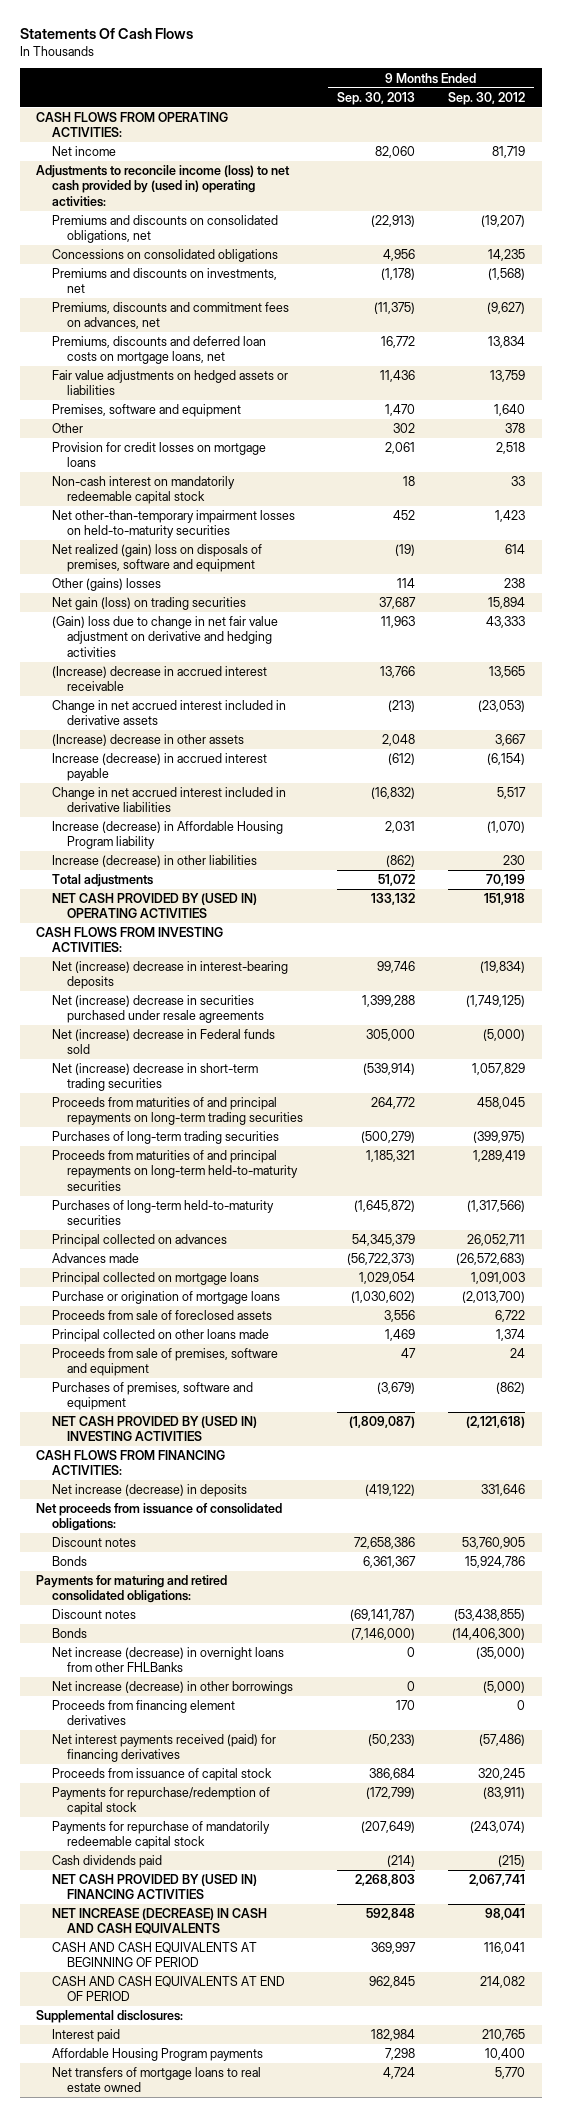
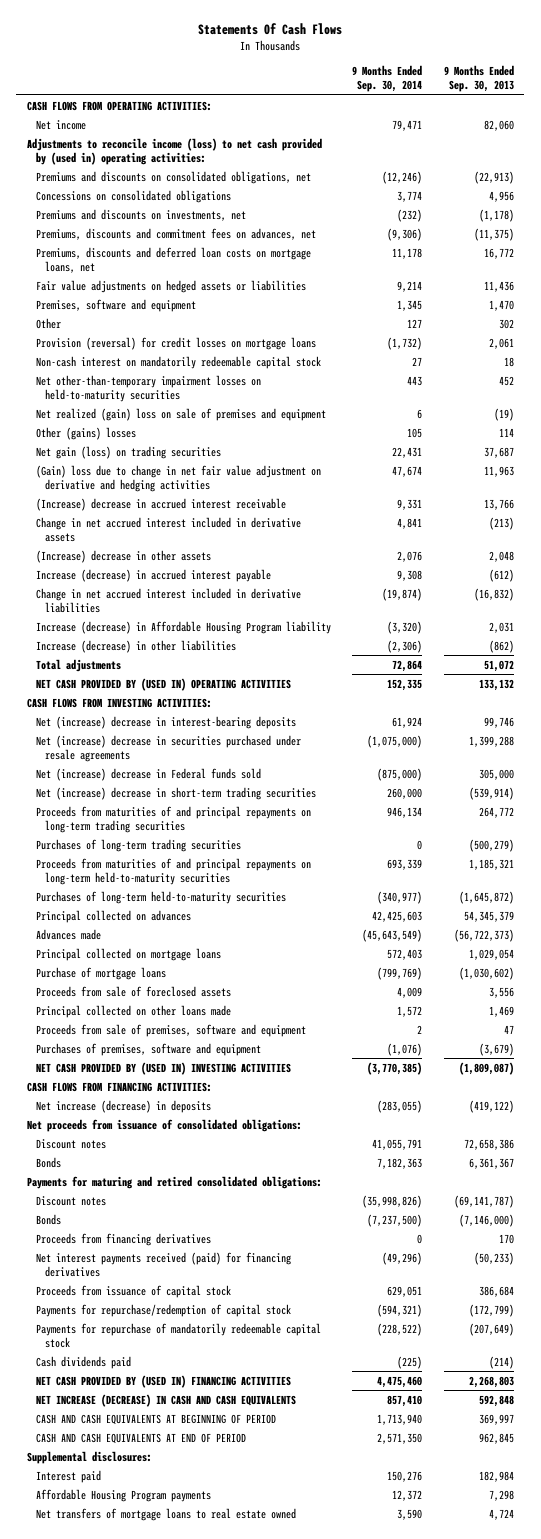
[448,91,526,105] Sep. 30, 2012 -> none
none -> [352,65,423,93] 9 Months Ended Sep. 30, 2014
[51,442,266,468] Provision for credit losses on mortgage loans -> [35,336,316,350] Provision (reversal) for credit losses on mortgage loans
[51,544,262,573] Net realized (gain) loss on disposals of premises, software and equipment -> [35,407,326,421] Net realized (gain) loss on sale of premises and equipment
[51,1291,280,1305] Purchase or origination of mortgage loans -> [35,966,166,980] Purchase of mortgage loans
[51,1647,284,1673] Net increase (decrease) in overnight loans from other FHLBanks -> none
[51,1681,293,1695] Net increase (decrease) in other borrowings -> none
[51,1700,235,1726] Proceeds from financing element derivatives -> [35,1232,211,1246] Proceeds from financing derivatives

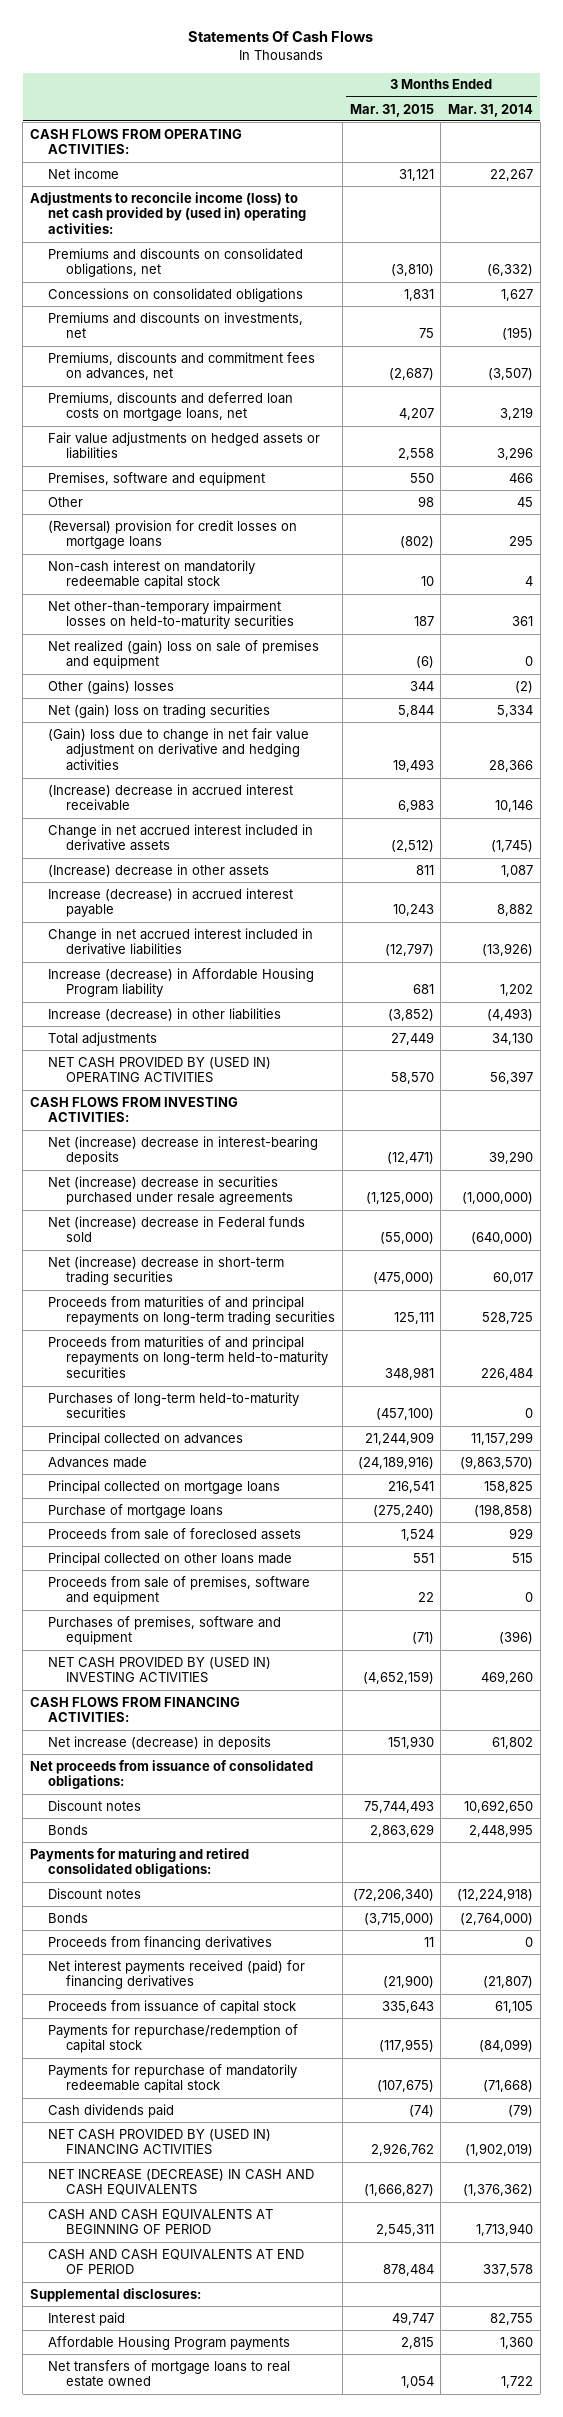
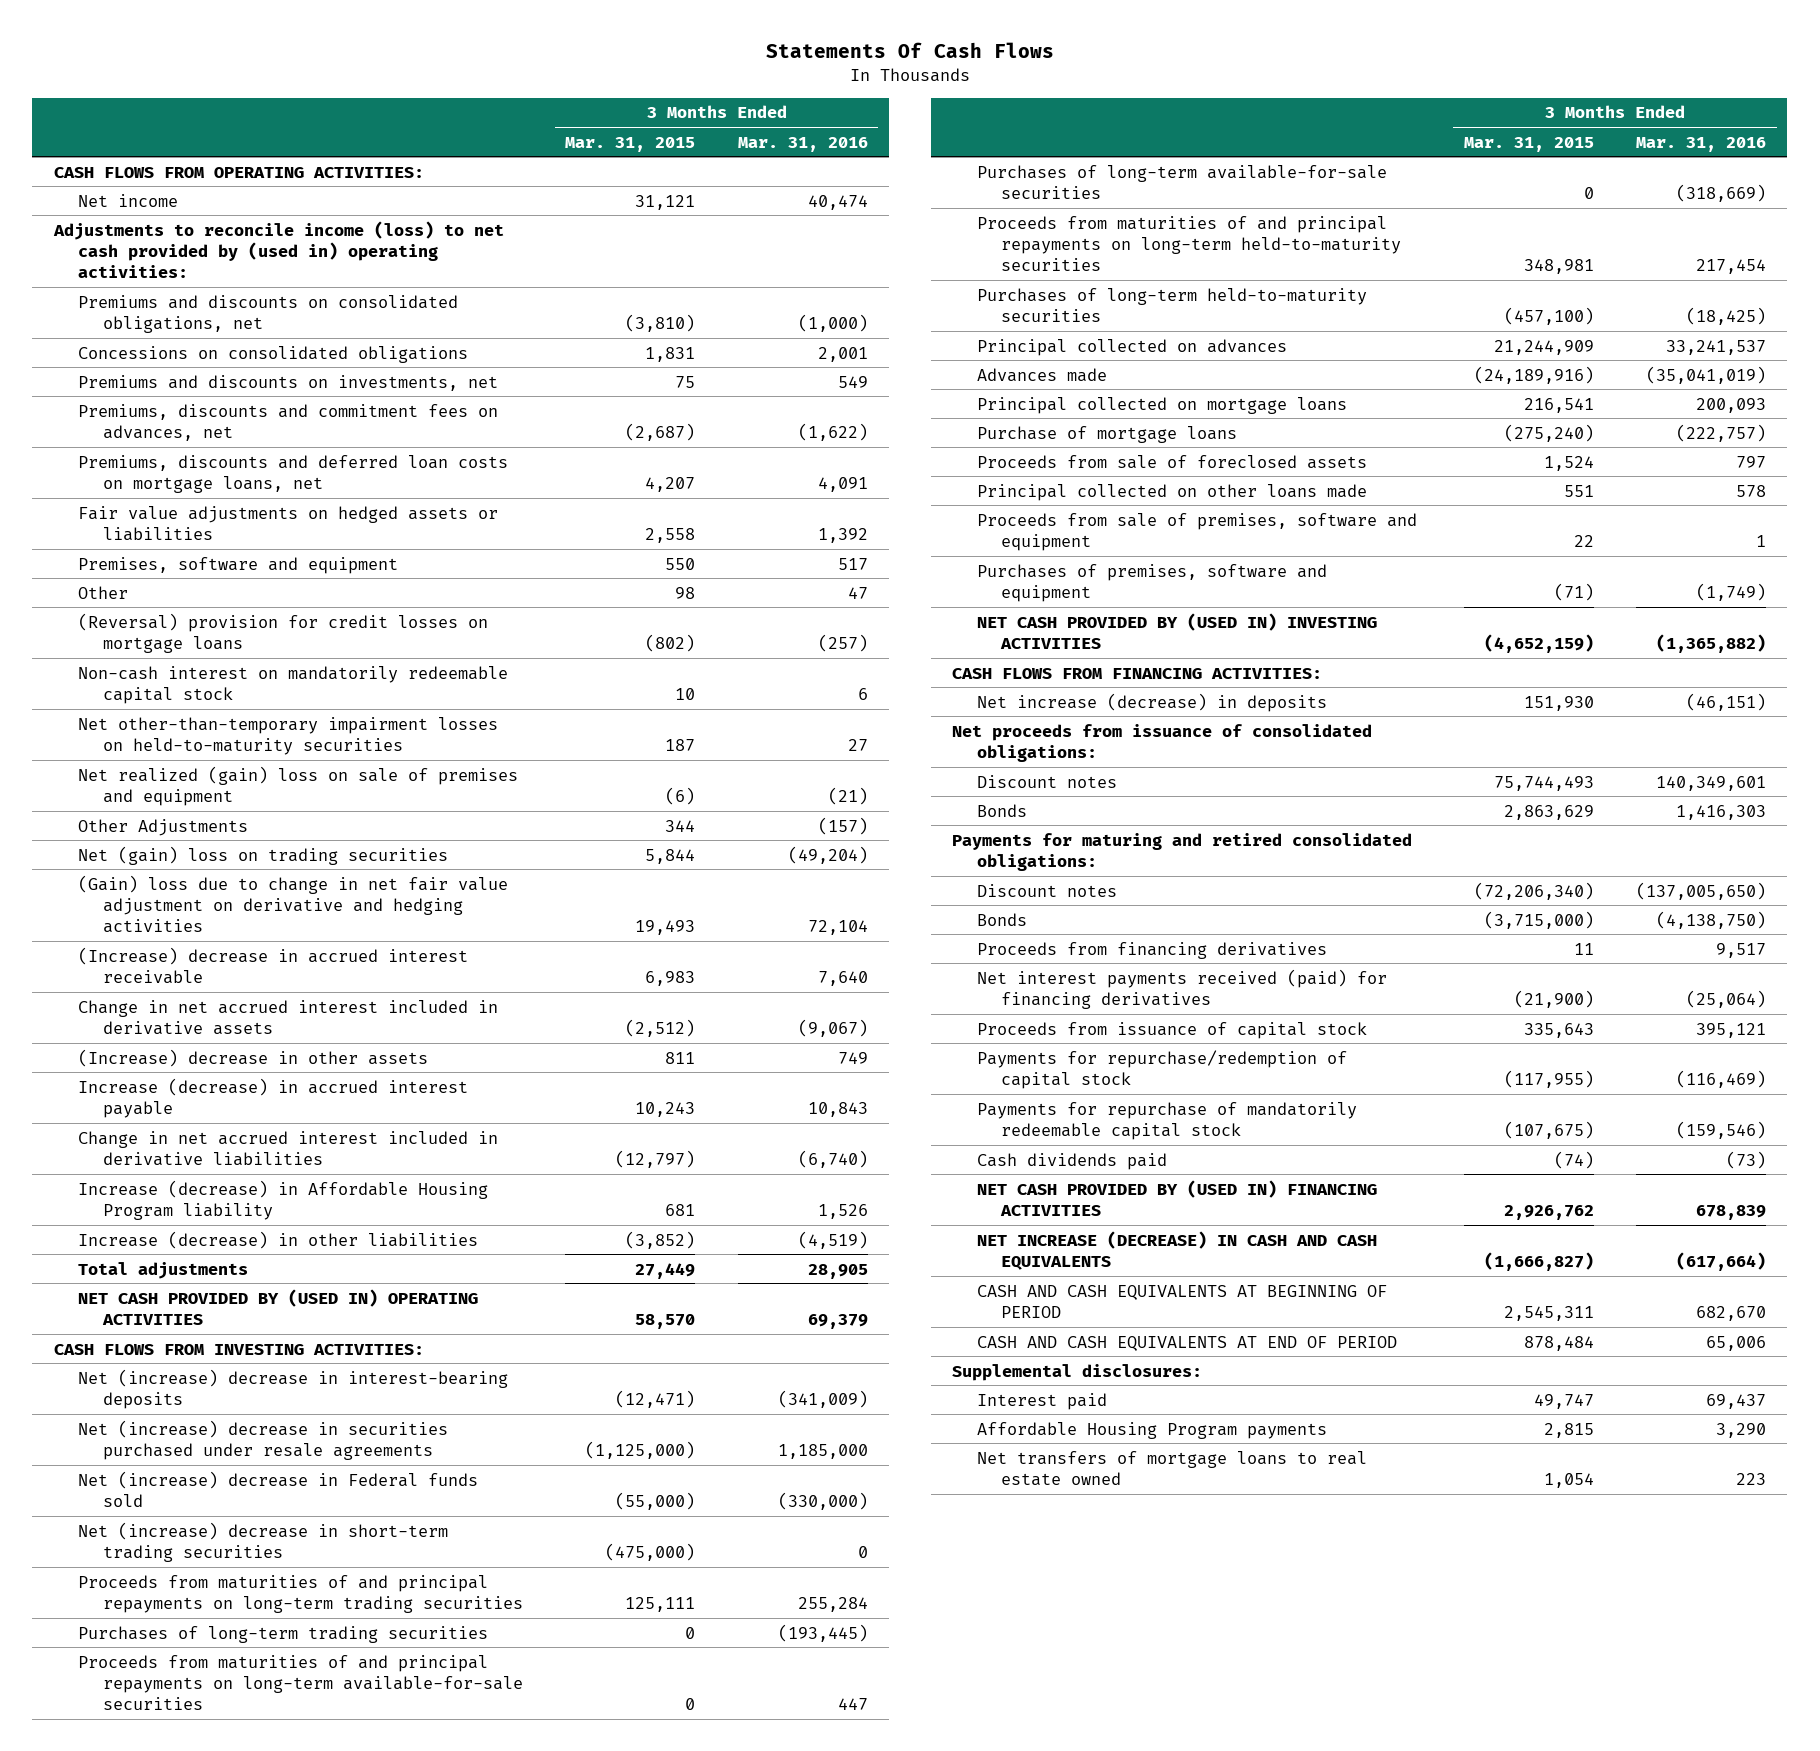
[448,103,534,117] Mar. 31, 2014 -> none
none -> [737,136,868,152] Mar. 31, 2016
[47,679,174,694] Other (gains) losses -> [78,818,249,836] Other Adjustments
none -> [78,1625,489,1643] Purchases of long-term trading securities
none -> [78,1654,524,1711] Proceeds from maturities of and principal repayments on long-term available-for-sale securities
none -> [976,164,1387,200] Purchases of long-term available-for-sale securities

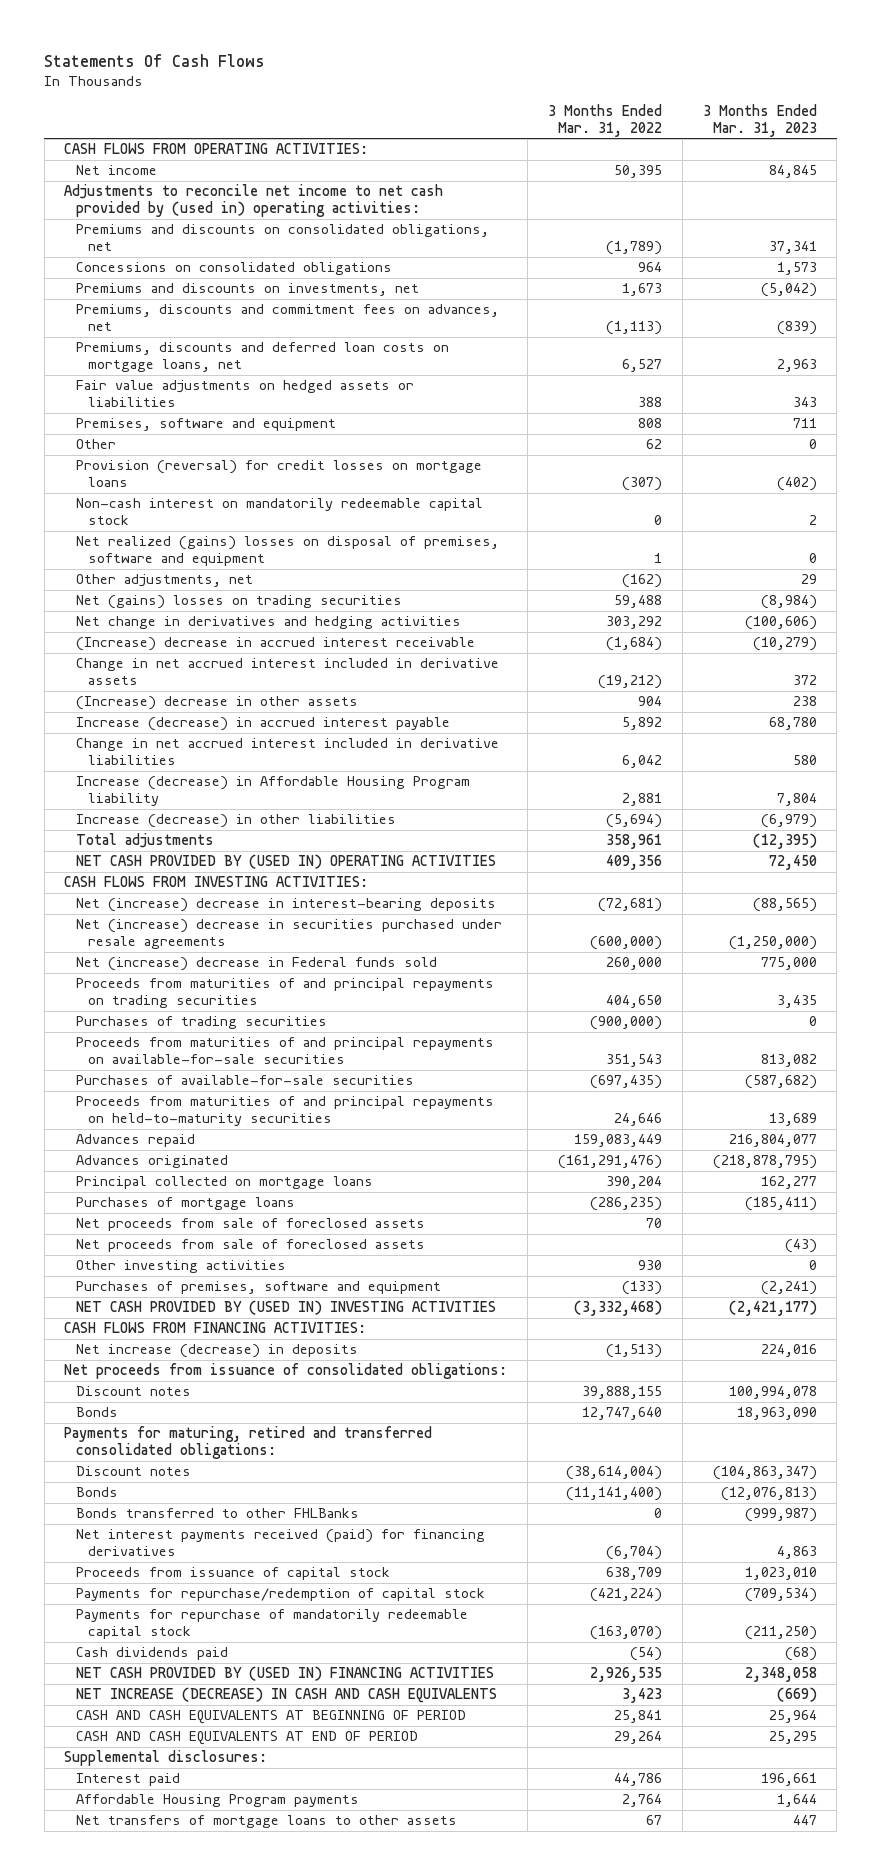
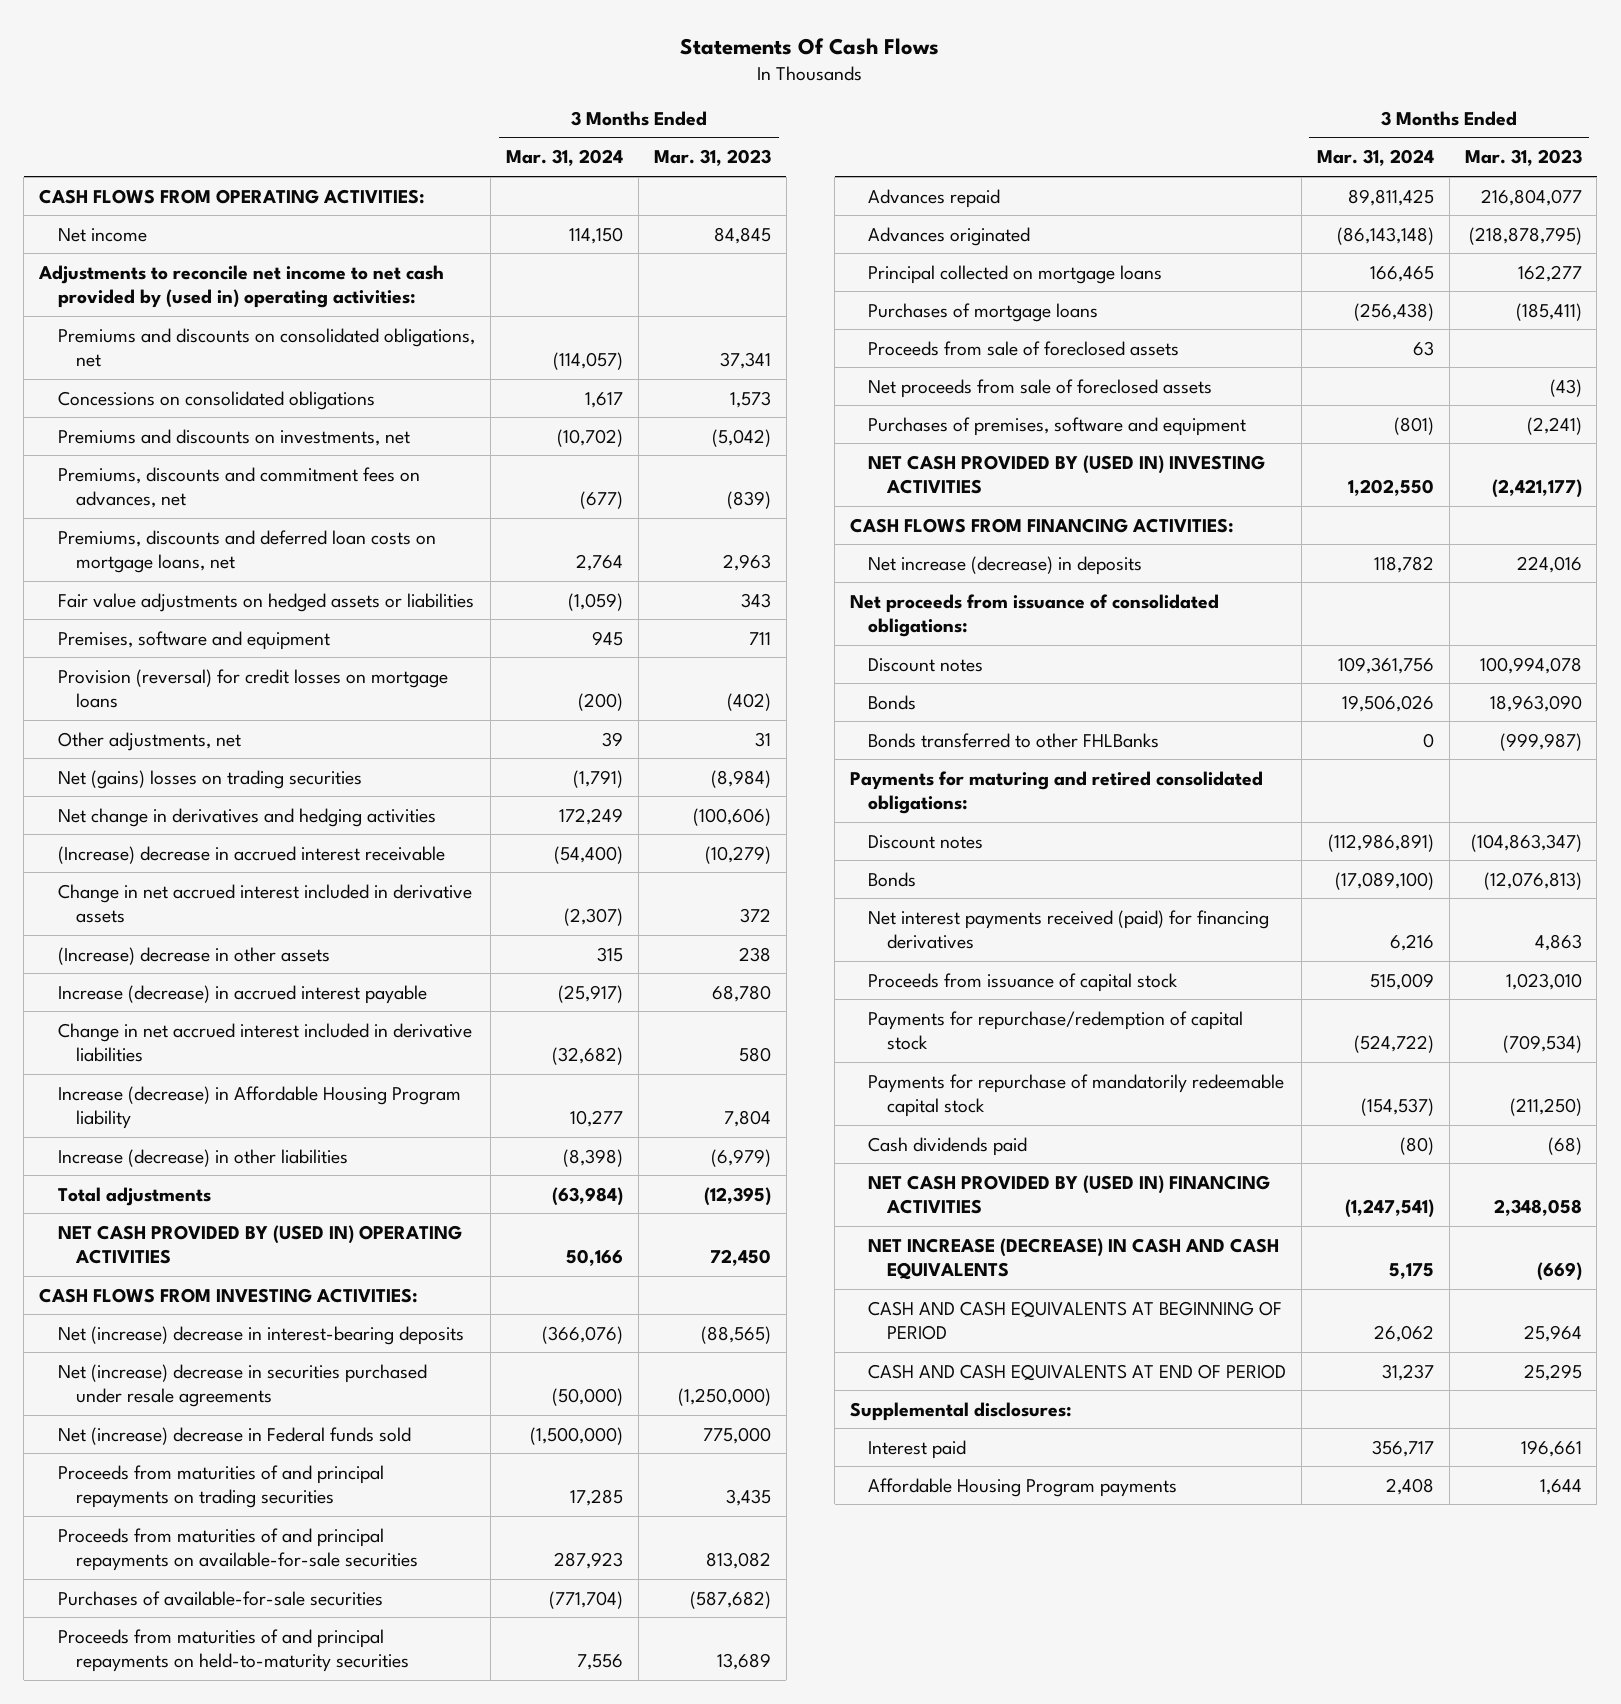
[547,103,662,137] 3 Months Ended Mar. 31, 2022 -> none
none -> [506,149,624,167] Mar. 31, 2024
[76,439,117,450] Other -> none
[76,498,484,526] Non-cash interest on mandatorily redeemable capital stock -> none
[76,536,500,567] Net realized (gains) losses on disposal of premises, software and equipment -> none
[800,574,817,585] 29 -> [754,731,771,747] 31
[76,1016,328,1030] Purchases of trading securities -> none
[76,1218,426,1232] Net proceeds from sale of foreclosed assets -> [868,340,1180,356] Proceeds from sale of foreclosed assets
[76,1260,287,1274] Other investing activities -> none
[76,1508,360,1519] Bonds transferred to other FHLBanks -> [868,732,1160,748] Bonds transferred to other FHLBanks
[64,1426,433,1460] Payments for maturing, retired and transferred consolidated obligations: -> [849,770,1263,814] Payments for maturing and retired consolidated obligations:
[76,1815,458,1829] Net transfers of mortgage loans to other assets -> none

